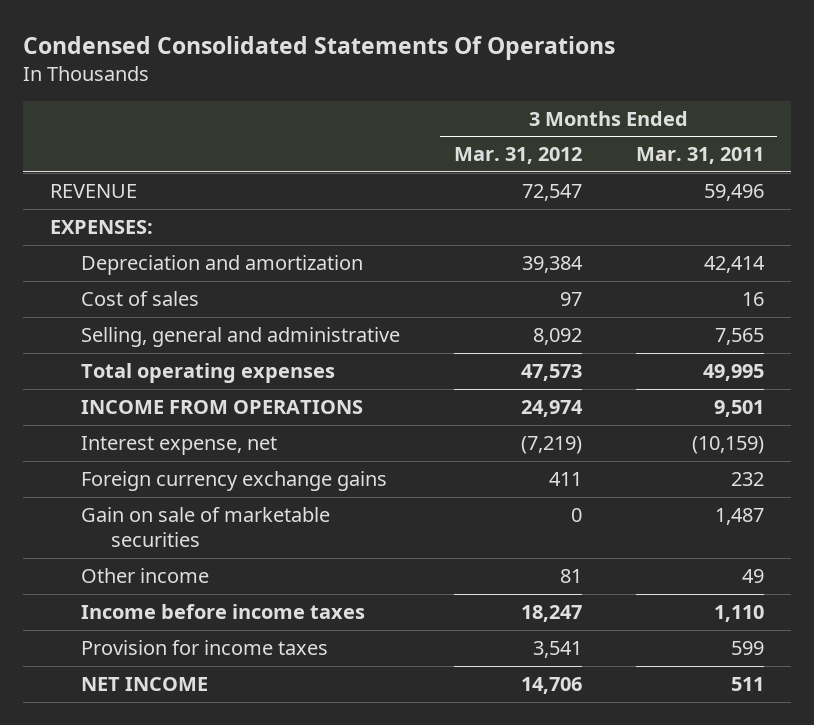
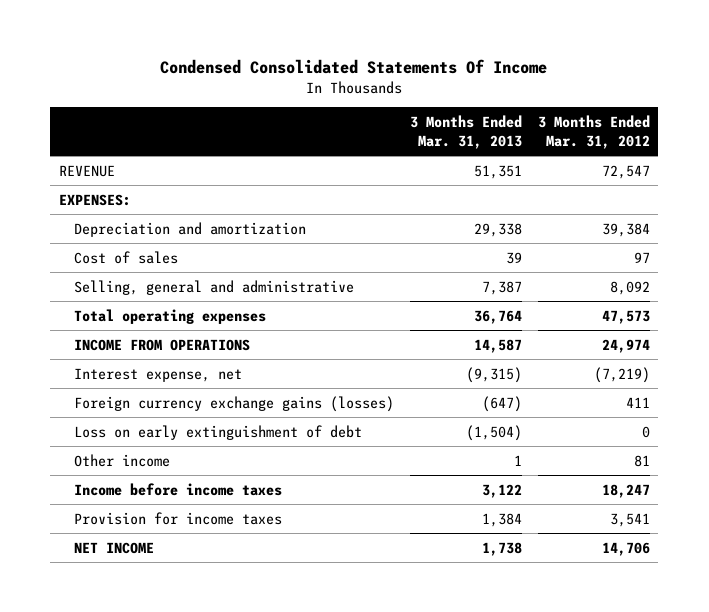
[23,36,616,61] Condensed Consolidated Statements Of Operations -> [160,59,548,75] Condensed Consolidated Statements Of Income
[635,147,764,165] Mar. 31, 2011 -> none
none -> [410,114,523,149] 3 Months Ended Mar. 31, 2013
[80,506,330,548] Gain on sale of marketable securities -> none
[80,470,387,491] Foreign currency exchange gains -> [73,395,394,412] Foreign currency exchange gains (losses)
none -> [73,424,362,440] Loss on early extinguishment of debt

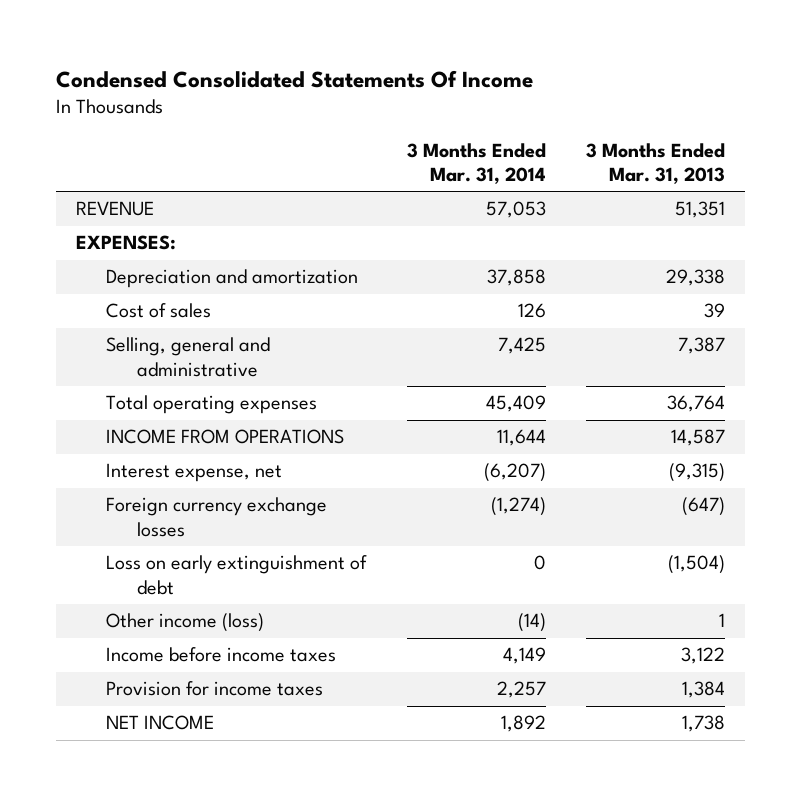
[538,114,651,149] 3 Months Ended Mar. 31, 2012 -> none
none -> [406,142,546,185] 3 Months Ended Mar. 31, 2014
[73,395,394,412] Foreign currency exchange gains (losses) -> [106,497,328,537] Foreign currency exchange losses
[73,453,170,467] Other income -> [106,613,265,633] Other income (loss)

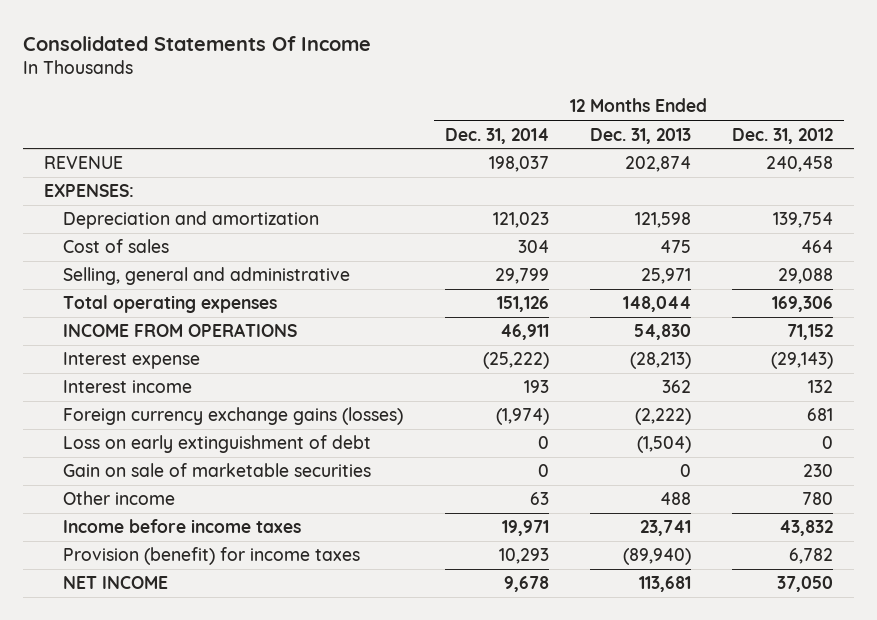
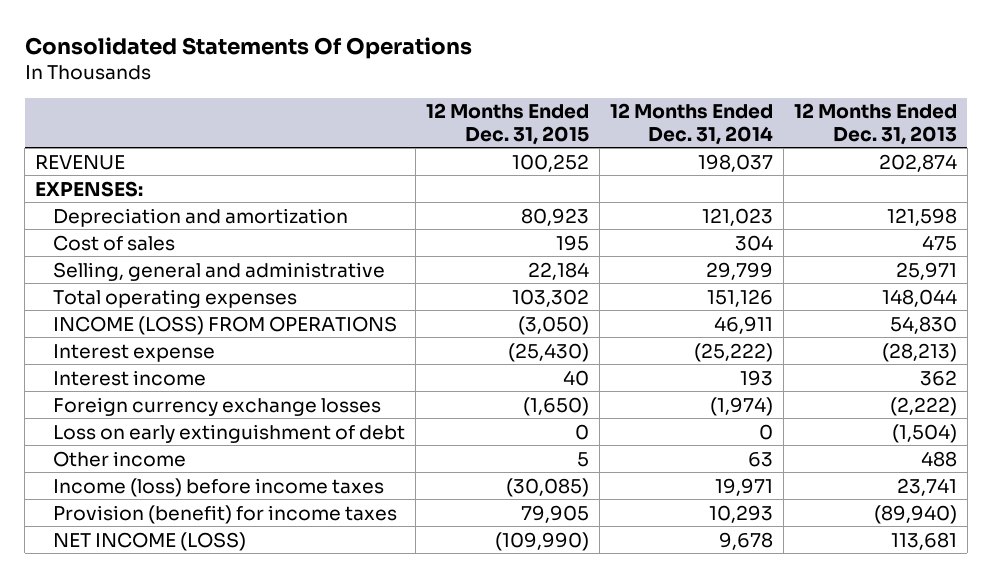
[23,35,372,51] Consolidated Statements Of Income -> [24,36,472,59] Consolidated Statements Of Operations
[732,127,834,144] Dec. 31, 2012 -> none
none -> [426,103,590,145] 12 Months Ended Dec. 31, 2015
[63,323,298,338] INCOME FROM OPERATIONS -> [53,315,398,335] INCOME (LOSS) FROM OPERATIONS
[63,407,404,426] Foreign currency exchange gains (losses) -> [53,396,382,416] Foreign currency exchange losses
[63,463,372,478] Gain on sale of marketable securities -> none
[63,519,302,534] Income before income taxes -> [53,477,385,497] Income (loss) before income taxes
[63,576,169,590] NET INCOME -> [53,531,247,551] NET INCOME (LOSS)

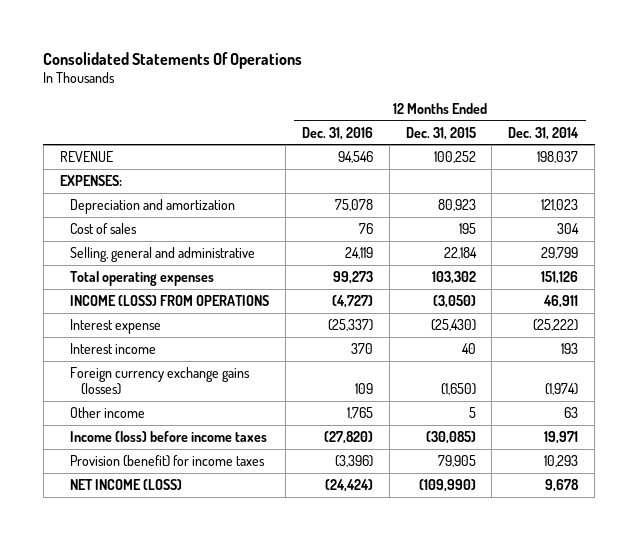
[793,103,957,145] 12 Months Ended Dec. 31, 2013 -> none
none -> [301,126,373,140] Dec. 31, 2016
[53,423,406,443] Loss on early extinguishment of debt -> none
[53,396,382,416] Foreign currency exchange losses -> [70,366,251,395] Foreign currency exchange gains (losses)

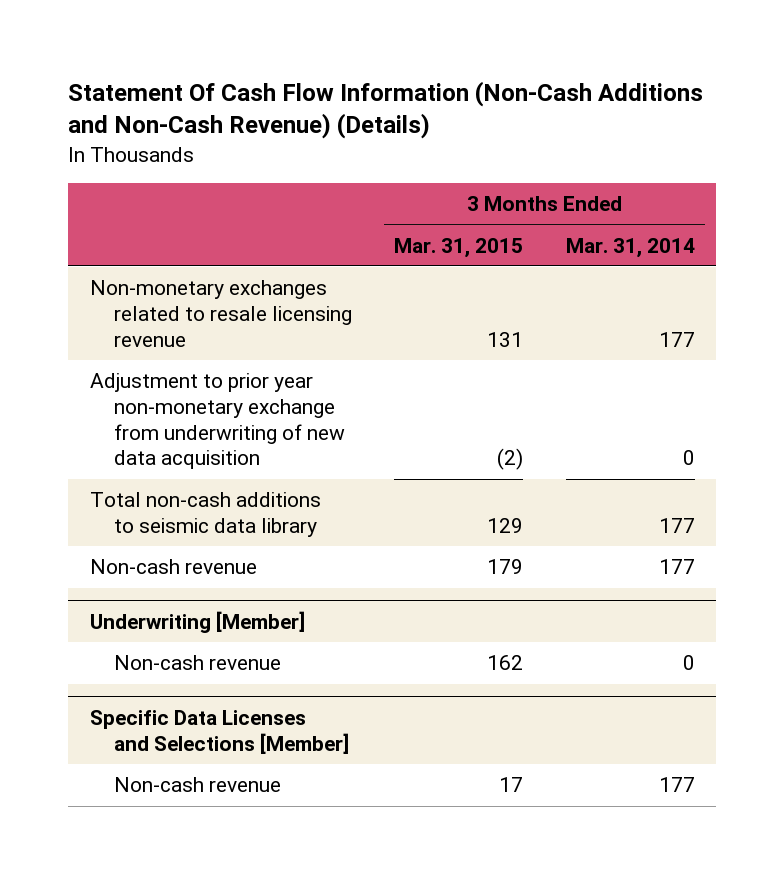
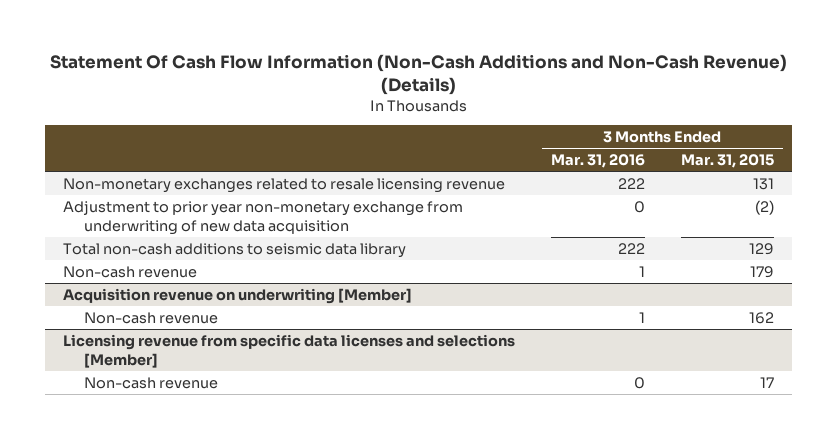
[565,237,695,258] Mar. 31, 2014 -> none
none -> [551,154,646,169] Mar. 31, 2016
[89,611,305,634] Underwriting [Member] -> [63,287,413,304] Acquisition revenue on underwriting [Member]
[89,710,349,754] Specific Data Licenses and Selections [Member] -> [63,333,516,368] Licensing revenue from specific data licenses and selections [Member]

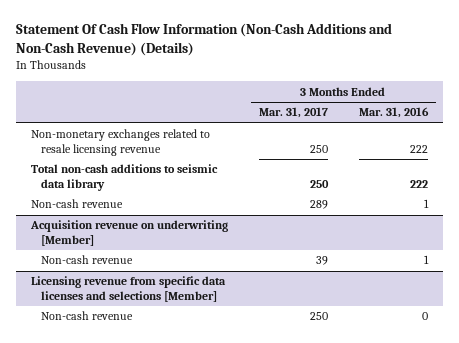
[680,154,774,169] Mar. 31, 2015 -> none
none -> [258,107,328,119] Mar. 31, 2017
[63,200,464,235] Adjustment to prior year non-monetary exchange from underwriting of new data acquisition -> none

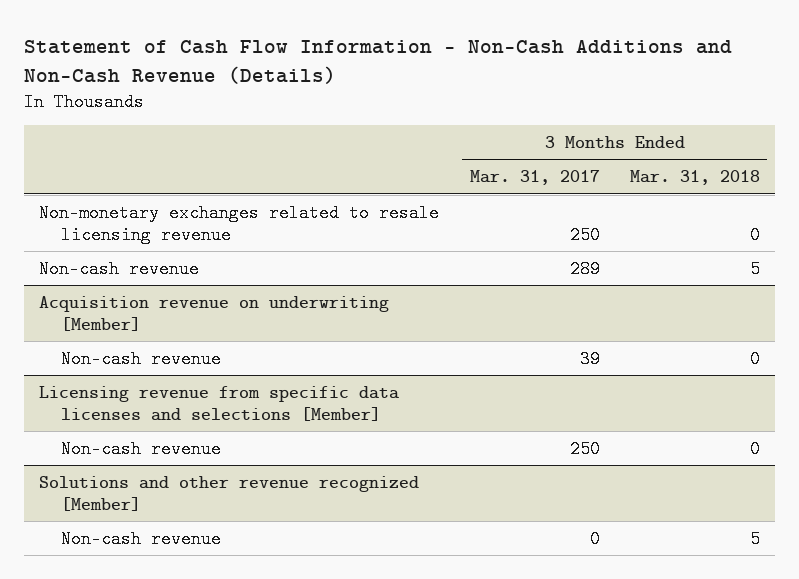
[15,23,392,57] Statement Of Cash Flow Information (Non-Cash Additions and Non-Cash Revenue) (Details) -> [24,40,733,84] Statement of Cash Flow Information - Non-Cash Additions and Non-Cash Revenue (Details)
[358,107,429,119] Mar. 31, 2016 -> none
none -> [629,170,760,186] Mar. 31, 2018
[31,164,219,191] Total non-cash additions to seismic data library -> none
none -> [39,475,420,511] Solutions and other revenue recognized [Member]
none -> [61,529,222,548] Non-cash revenue

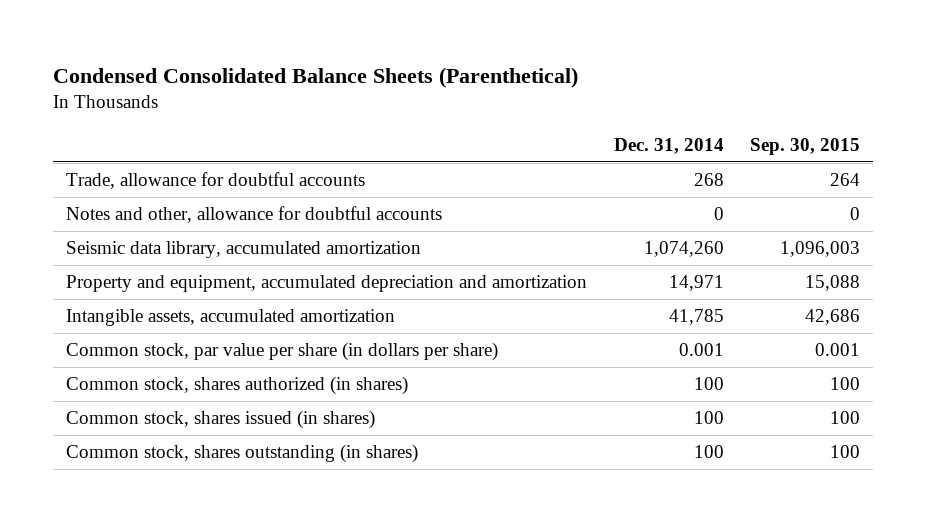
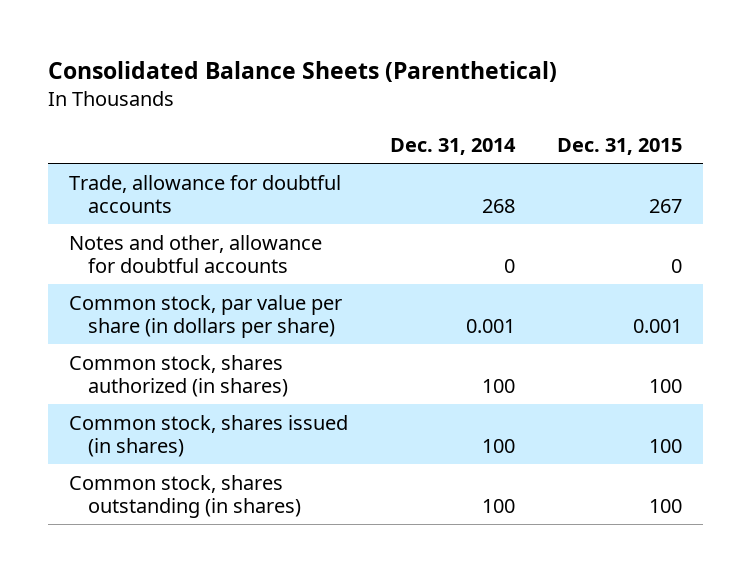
[53,66,579,88] Condensed Consolidated Balance Sheets (Parenthetical) -> [47,60,557,82] Consolidated Balance Sheets (Parenthetical)
[750,137,861,155] Sep. 30, 2015 -> none
none -> [556,138,682,156] Dec. 31, 2015
[66,241,422,259] Seismic data library, accumulated amortization -> none
[66,275,588,293] Property and equipment, accumulated depreciation and amortization -> none
[66,309,396,327] Intangible assets, accumulated amortization -> none

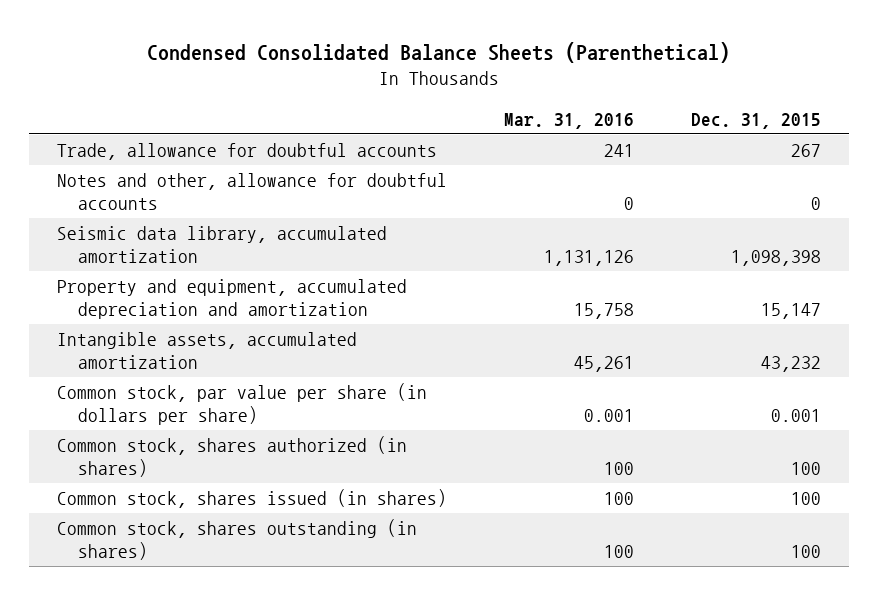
[47,60,557,82] Consolidated Balance Sheets (Parenthetical) -> [147,41,731,63] Condensed Consolidated Balance Sheets (Parenthetical)
[389,138,516,156] Dec. 31, 2014 -> none
none -> [504,112,635,129] Mar. 31, 2016
none -> [57,226,388,264] Seismic data library, accumulated amortization
none -> [57,279,408,320] Property and equipment, accumulated depreciation and amortization
none -> [57,332,358,370] Intangible assets, accumulated amortization

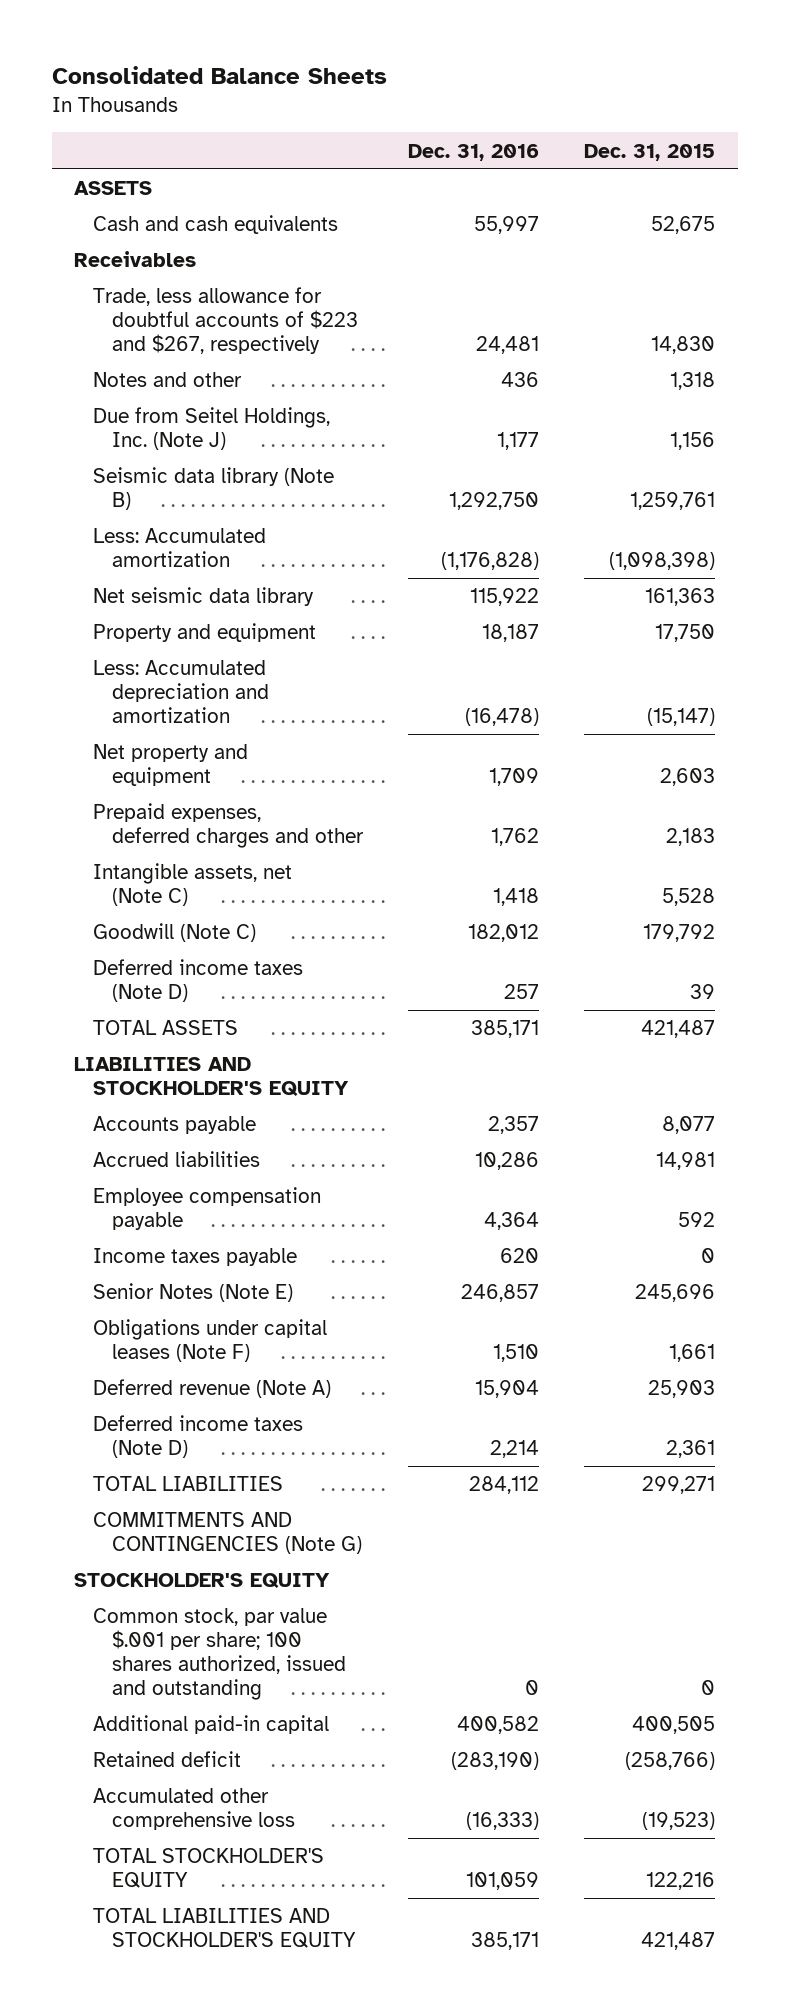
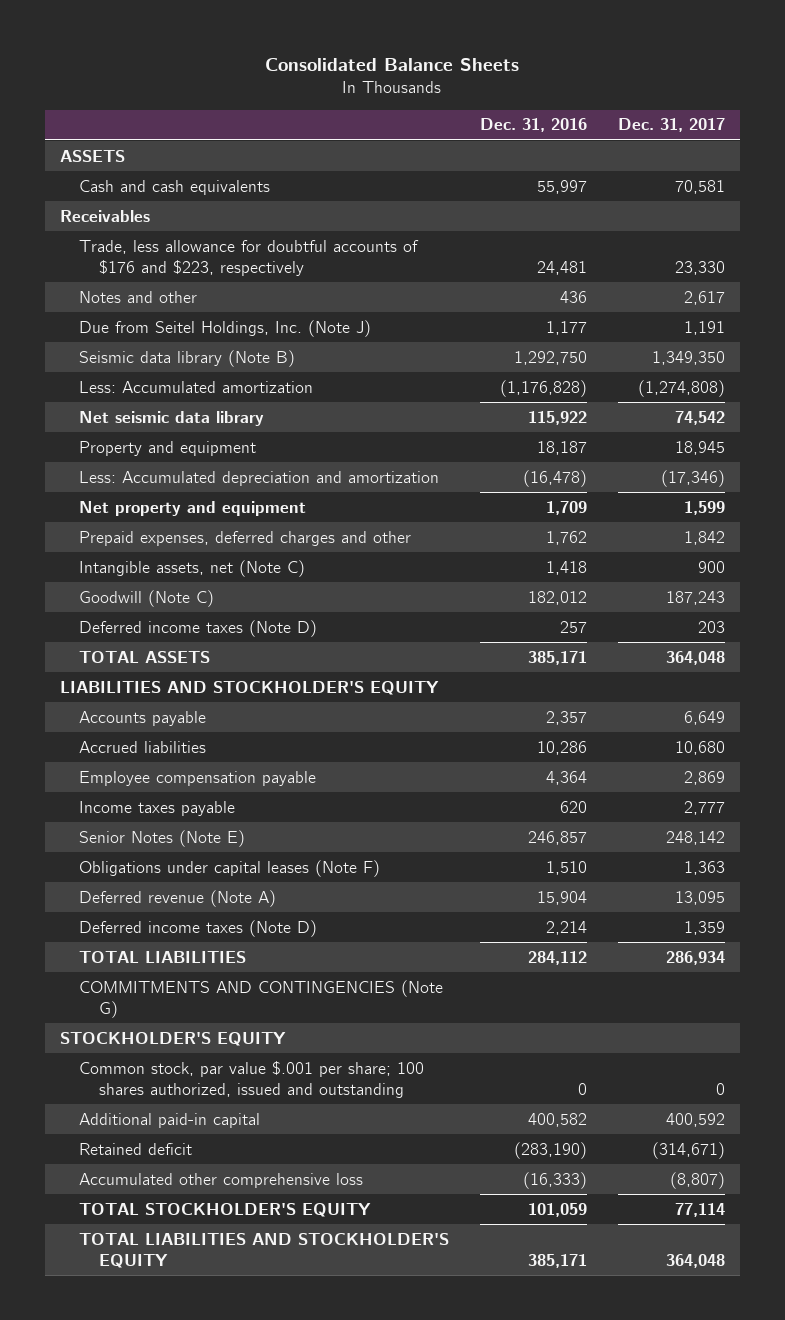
[584,143,716,161] Dec. 31, 2015 -> none
none -> [617,118,725,133] Dec. 31, 2017
[92,287,358,354] Trade, less allowance for doubtful accounts of $223 and $267, respectively -> [79,239,420,276] Trade, less allowance for doubtful accounts of $176 and $223, respectively

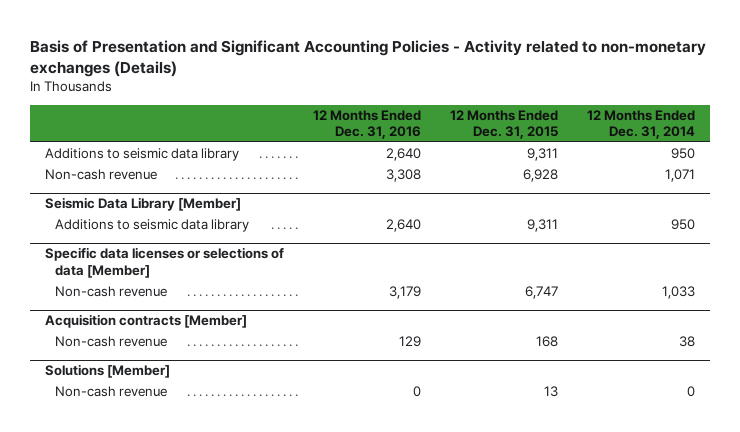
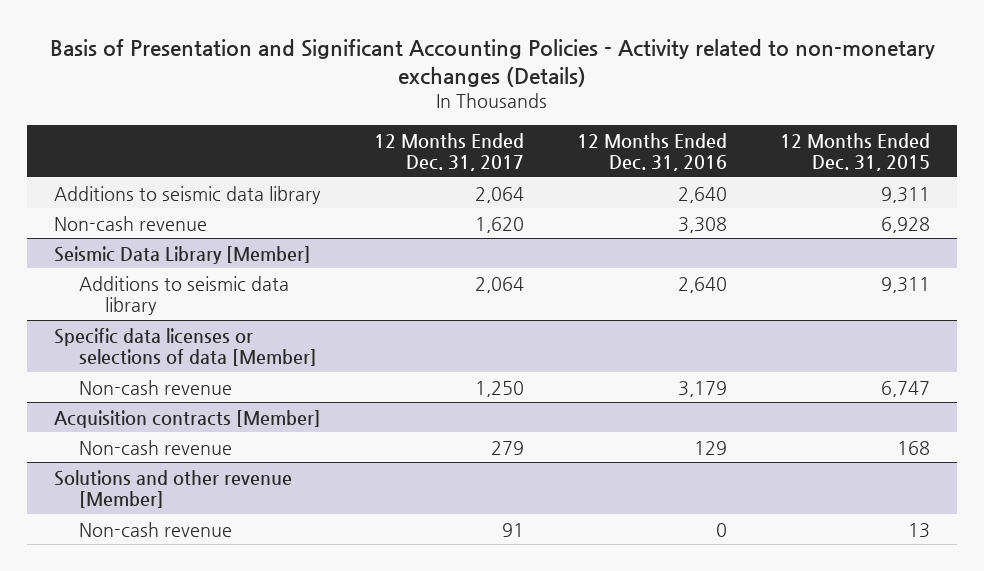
[587,109,696,140] 12 Months Ended Dec. 31, 2014 -> none
none -> [373,132,524,171] 12 Months Ended Dec. 31, 2017
[44,364,170,379] Solutions [Member] -> [53,469,292,508] Solutions and other revenue [Member]

